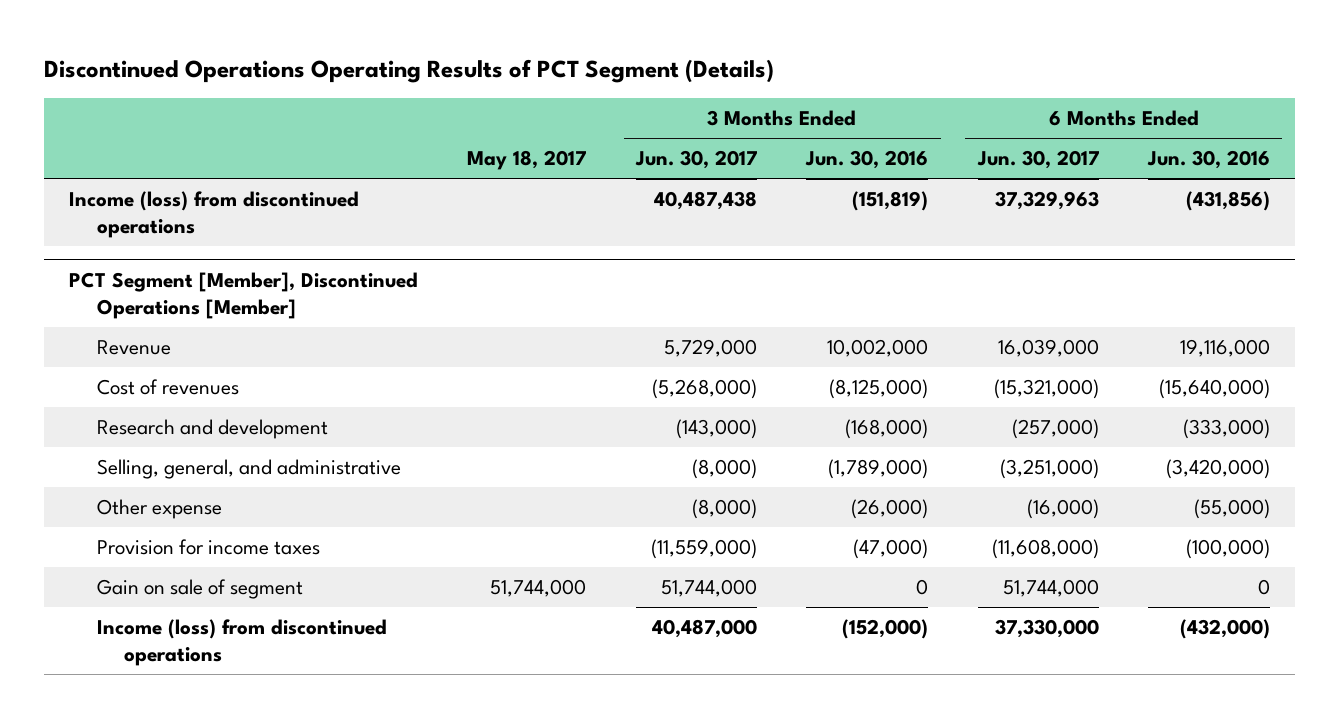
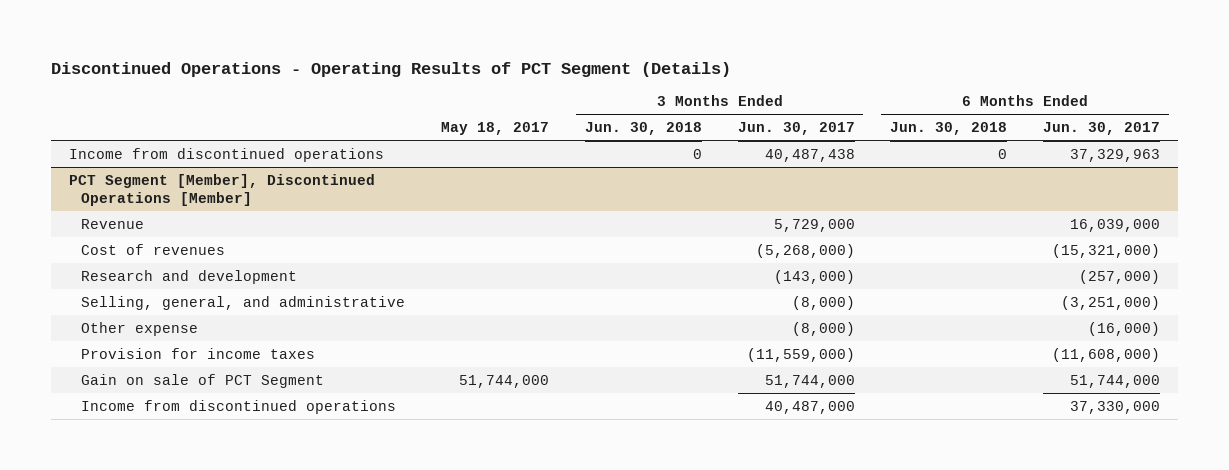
[44,59,775,84] Discontinued Operations Operating Results of PCT Segment (Details) -> [51,62,732,78] Discontinued Operations - Operating Results of PCT Segment (Details)
[805,150,929,170] Jun. 30, 2016 -> none
[1147,150,1271,170] Jun. 30, 2016 -> none
none -> [584,122,702,136] Jun. 30, 2018
none -> [890,122,1008,136] Jun. 30, 2018
[69,190,360,239] Income (loss) from discontinued operations -> [69,147,385,162] Income from discontinued operations
[96,578,303,599] Gain on sale of segment -> [81,373,325,388] Gain on sale of PCT Segment
[96,618,387,667] Income (loss) from discontinued operations -> [81,399,397,414] Income from discontinued operations

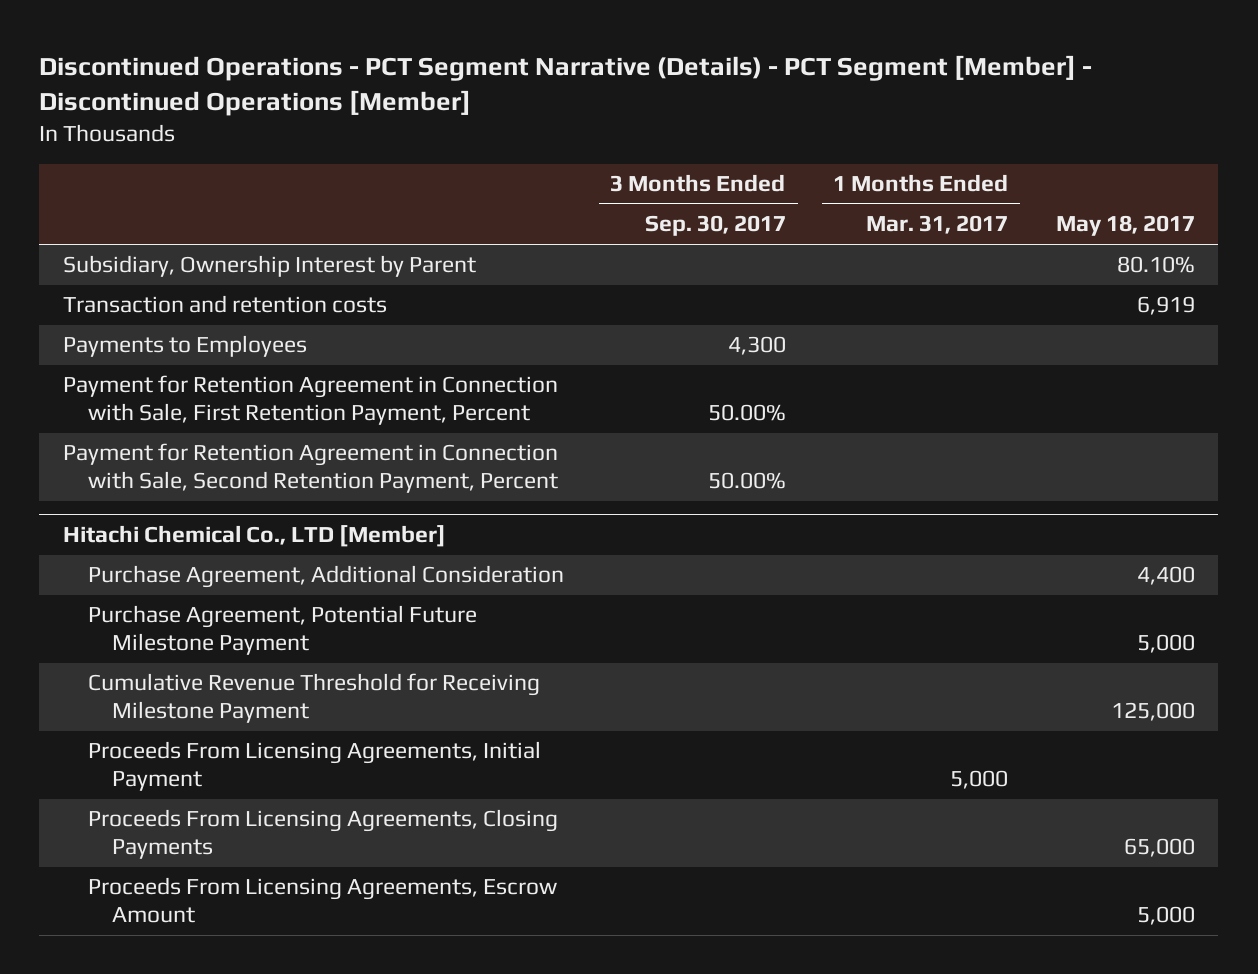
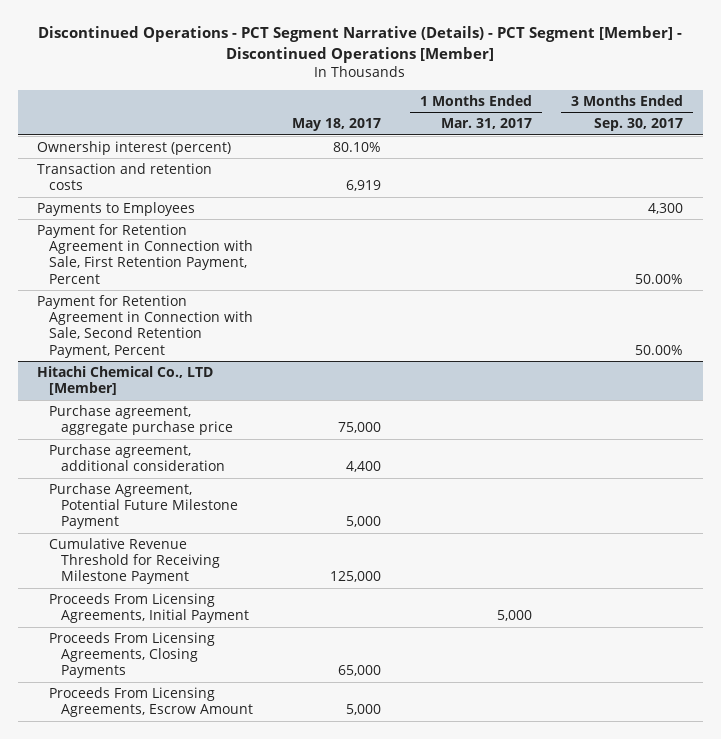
[63,255,477,278] Subsidiary, Ownership Interest by Parent -> [37,140,232,155] Ownership interest (percent)
none -> [49,404,233,436] Purchase agreement, aggregate purchase price
[87,565,564,589] Purchase Agreement, Additional Consideration -> [49,443,225,472] Purchase agreement, additional consideration

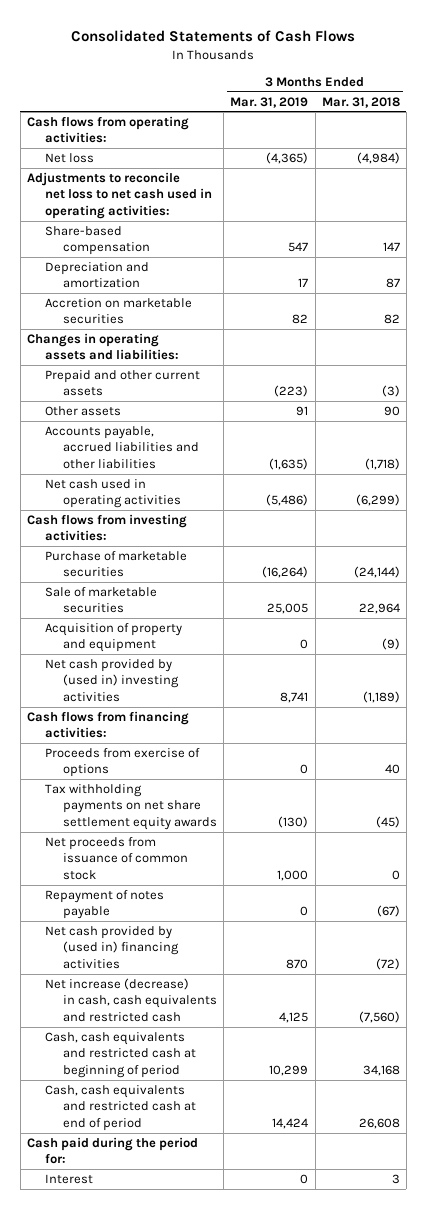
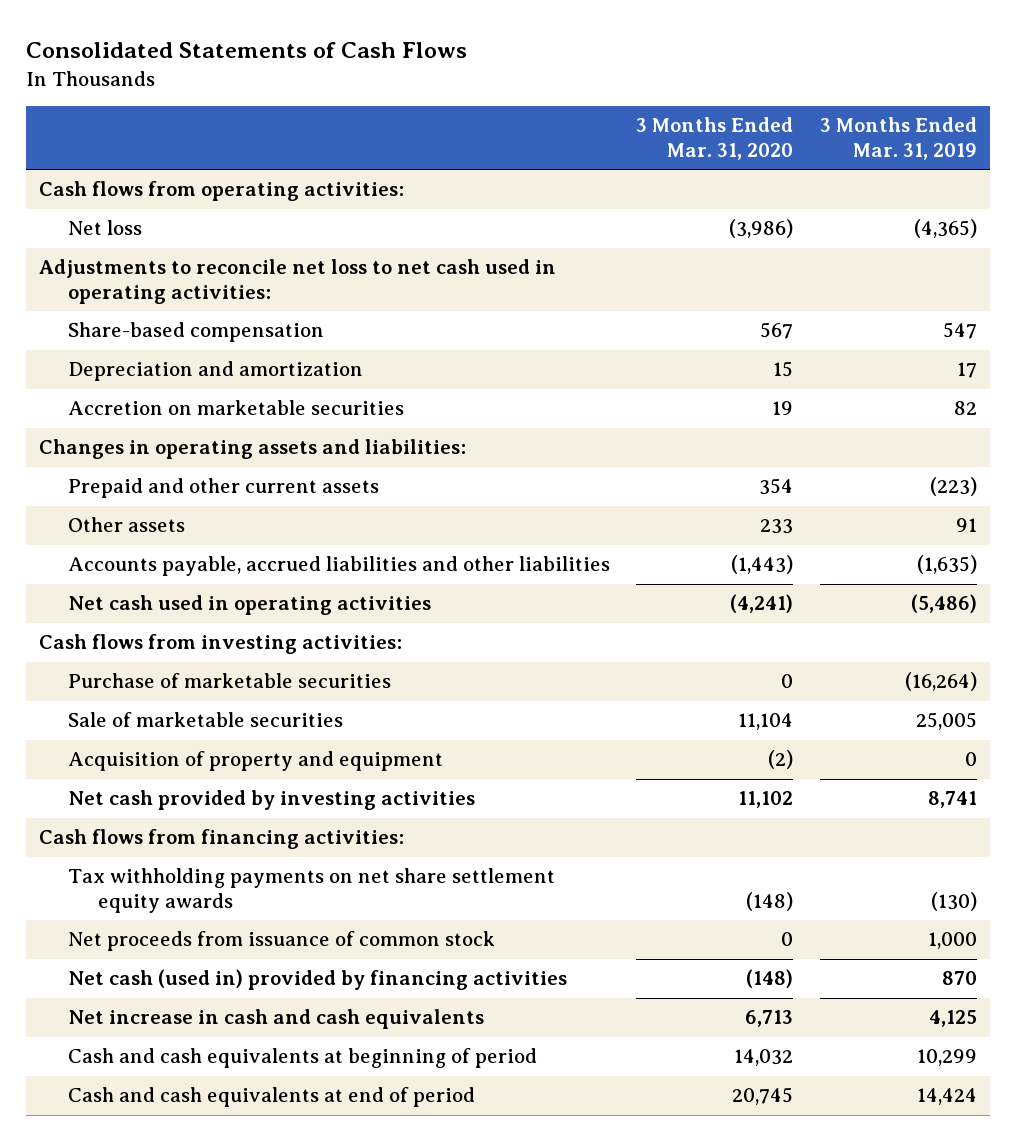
[321,96,400,108] Mar. 31, 2018 -> none
none -> [636,117,794,161] 3 Months Ended Mar. 31, 2020
[44,659,180,702] Net cash provided by (used in) investing activities -> [68,790,476,811] Net cash provided by investing activities
[44,748,200,778] Proceeds from exercise of options -> none
[44,890,164,920] Repayment of notes payable -> none
[26,1137,198,1165] Cash paid during the period for: -> none
[44,1174,93,1185] Interest -> none
[44,926,180,969] Net cash provided by (used in) financing activities -> [68,969,568,991] Net cash (used in) provided by financing activities
[44,978,218,1022] Net increase (decrease) in cash, cash equivalents and restricted cash -> [68,1009,485,1030] Net increase in cash and cash equivalents
[44,1032,197,1078] Cash, cash equivalents and restricted cash at beginning of period -> [68,1048,538,1069] Cash and cash equivalents at beginning of period
[44,1085,197,1131] Cash, cash equivalents and restricted cash at end of period -> [68,1087,476,1108] Cash and cash equivalents at end of period

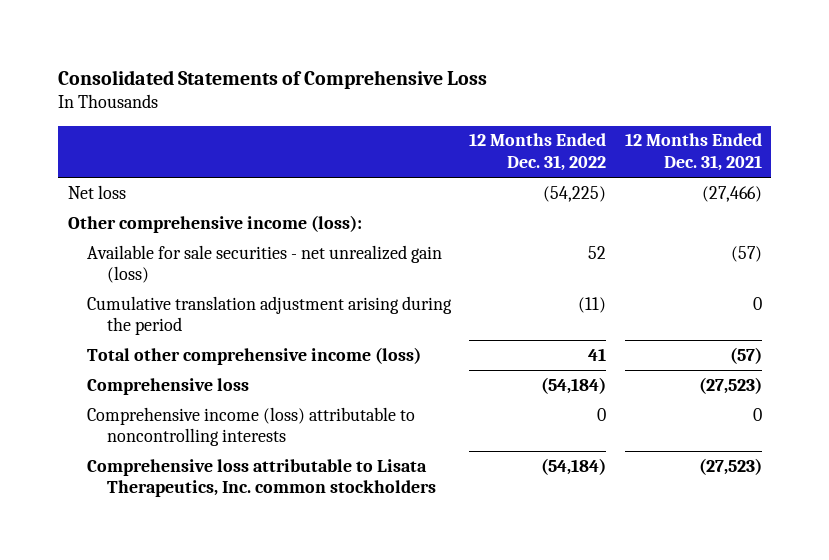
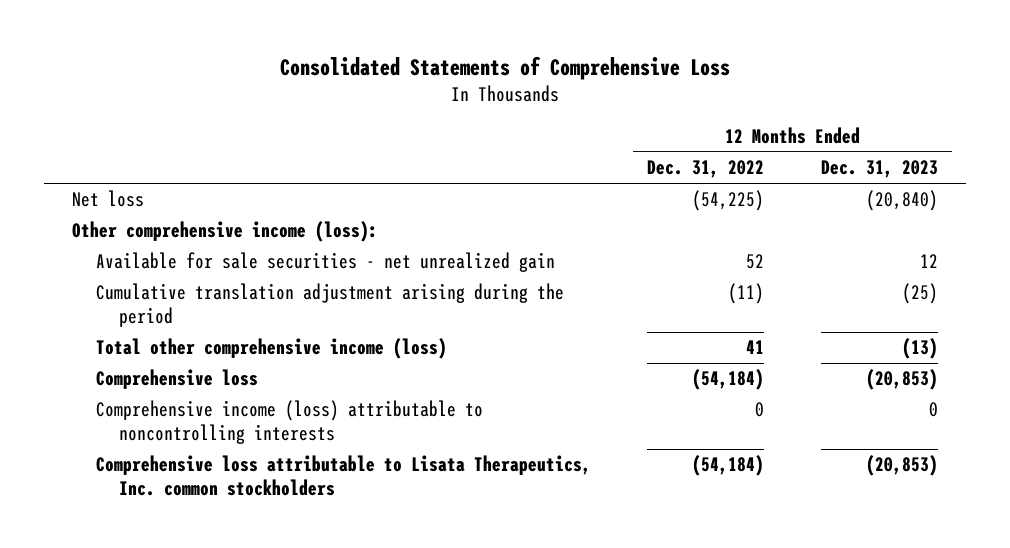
[624,133,762,172] 12 Months Ended Dec. 31, 2021 -> none
none -> [820,160,938,179] Dec. 31, 2023
[87,244,443,284] Available for sale securities - net unrealized gain (loss) -> [95,252,555,273] Available for sale securities - net unrealized gain

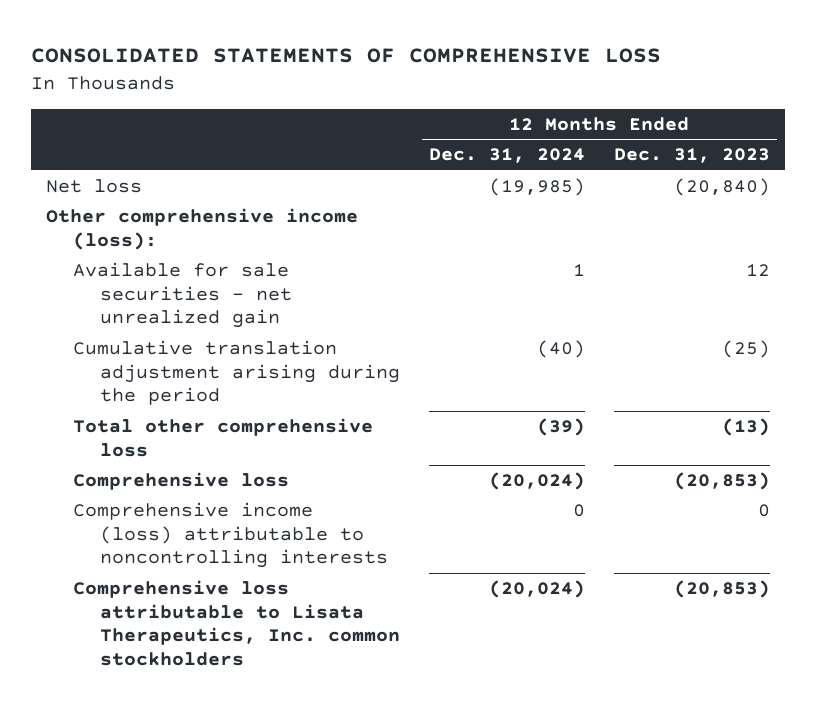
[280,55,731,80] Consolidated Statements of Comprehensive Loss -> [31,48,662,64] CONSOLIDATED STATEMENTS OF COMPREHENSIVE LOSS
[647,160,765,179] Dec. 31, 2022 -> none
none -> [428,148,585,164] Dec. 31, 2024
[95,338,447,360] Total other comprehensive income (loss) -> [72,418,373,457] Total other comprehensive loss

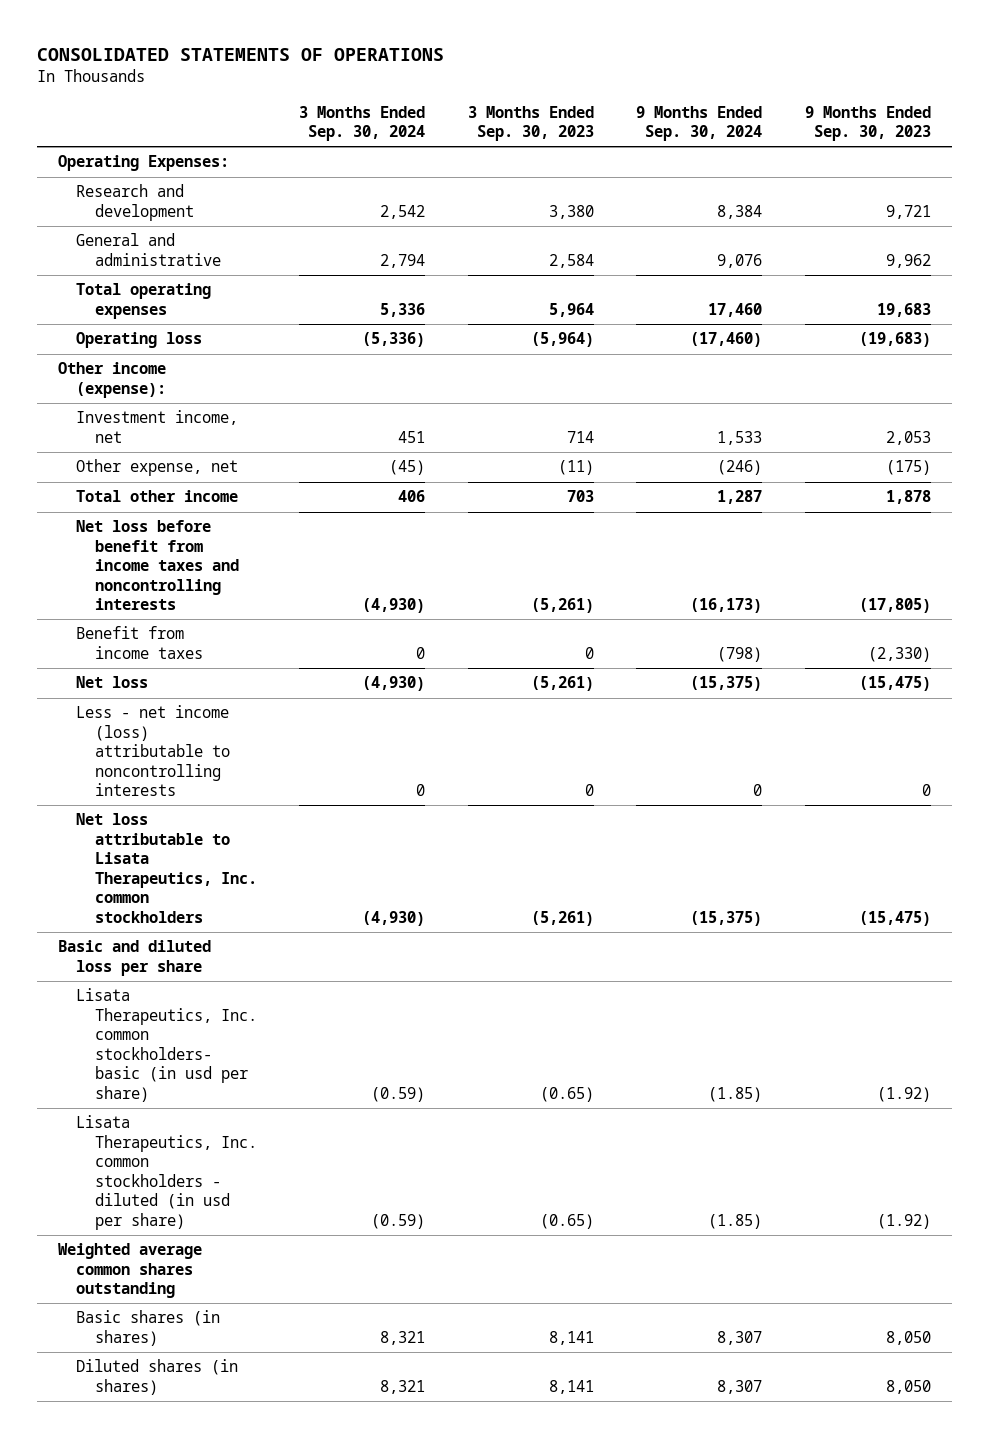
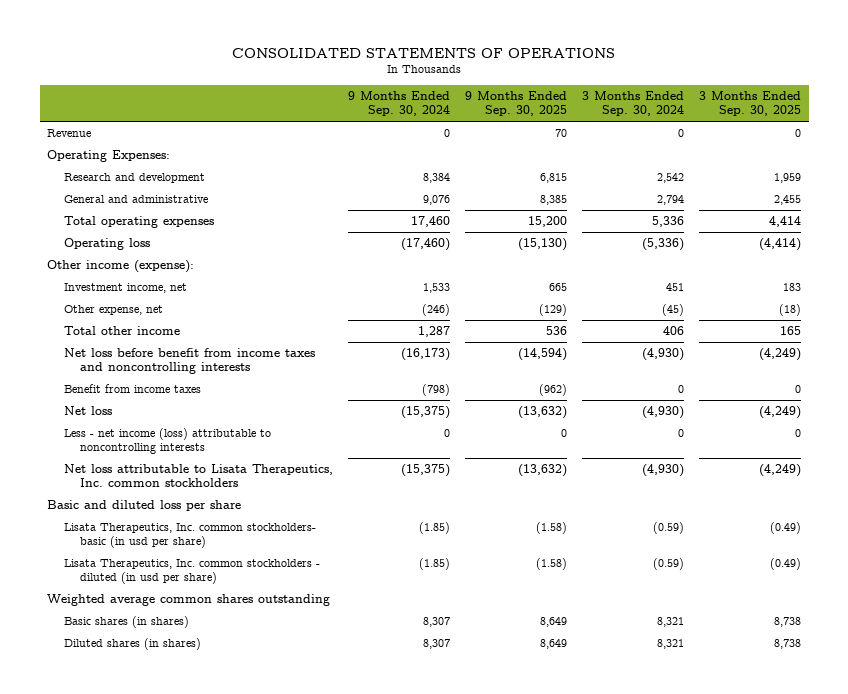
[467,105,594,142] 3 Months Ended Sep. 30, 2023 -> none
[804,105,931,142] 9 Months Ended Sep. 30, 2023 -> none
none -> [464,90,567,117] 9 Months Ended Sep. 30, 2025
none -> [698,90,801,117] 3 Months Ended Sep. 30, 2025
none -> [47,128,92,137] Revenue

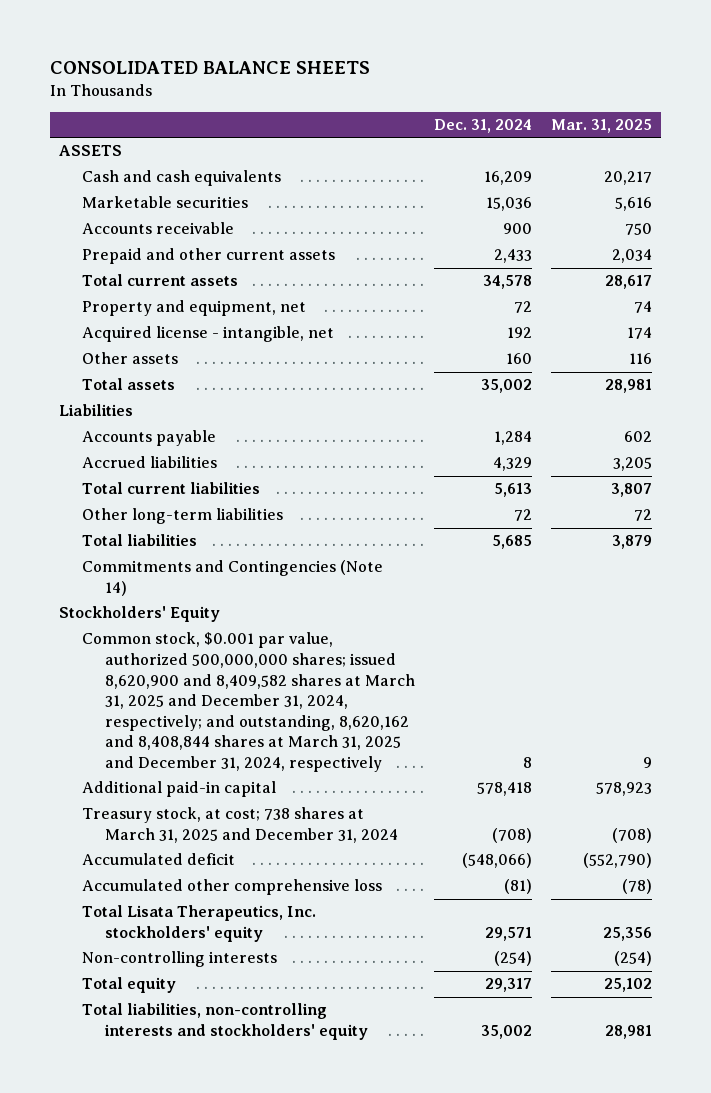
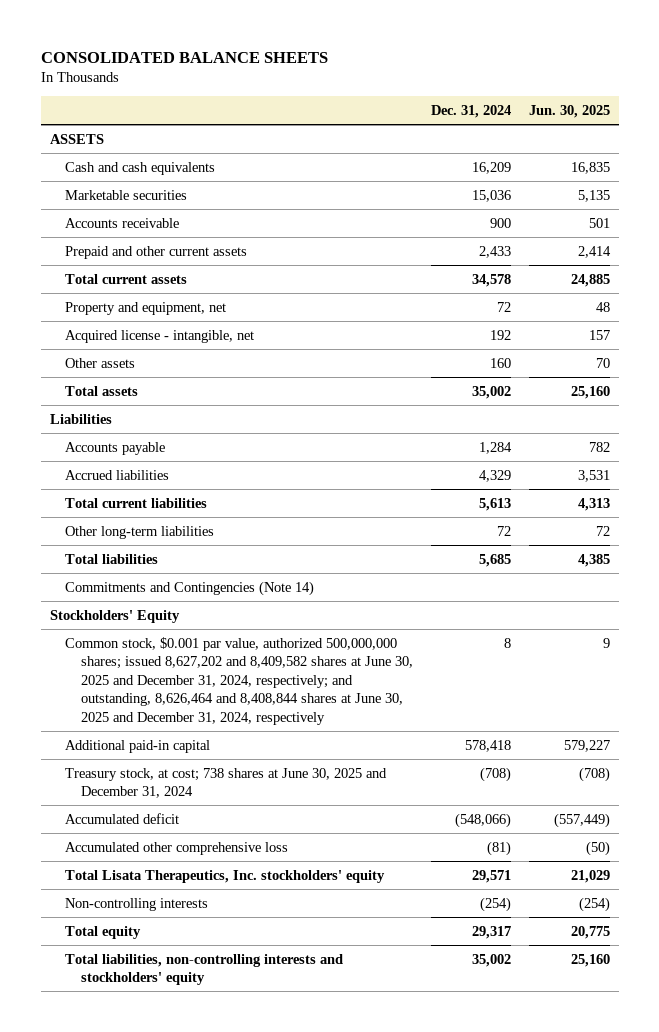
[550,118,652,133] Mar. 31, 2025 -> none
none -> [528,105,610,119] Jun. 30, 2025
[81,632,415,773] Common stock, $0.001 par value, authorized 500,000,000 shares; issued 8,620,900 and 8,409,582 shares at March 31, 2025 and December 31, 2024, respectively; and outstanding, 8,620,162 and 8,408,844 shares at March 31, 2025 and December 31, 2024, respectively -> [65,636,413,725] Common stock, $0.001 par value, authorized 500,000,000 shares; issued 8,627,202 and 8,409,582 shares at June 30, 2025 and December 31, 2024, respectively; and outstanding, 8,626,464 and 8,408,844 shares at June 30, 2025 and December 31, 2024, respectively
[81,807,398,843] Treasury stock, at cost; 738 shares at March 31, 2025 and December 31, 2024 -> [65,767,388,799] Treasury stock, at cost; 738 shares at June 30, 2025 and December 31, 2024

